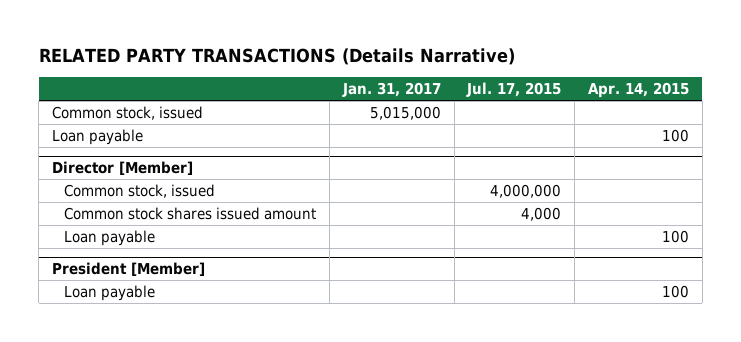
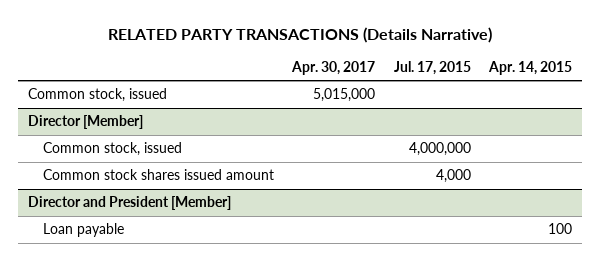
[341,82,441,98] Jan. 31, 2017 -> none
none -> [291,60,376,75] Apr. 30, 2017
[52,128,144,145] Loan payable -> none
[64,229,156,246] Loan payable -> none
[52,262,206,277] President [Member] -> [27,196,231,211] Director and President [Member]

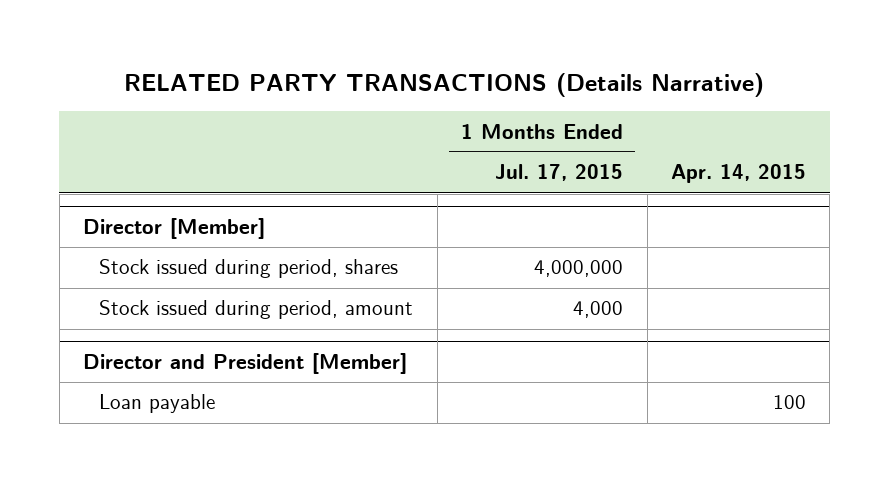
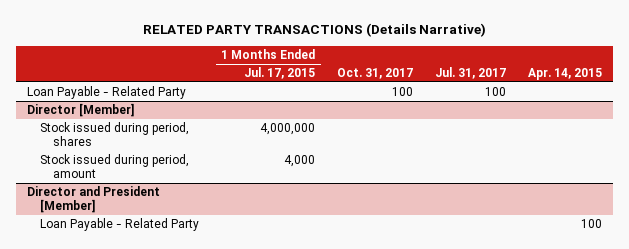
none -> [337,68,414,80] Oct. 31, 2017
none -> [435,67,507,80] Jul. 31, 2017
none -> [26,86,186,100] Loan Payable - Related Party
[99,394,216,414] Loan payable -> [40,218,200,232] Loan Payable - Related Party

